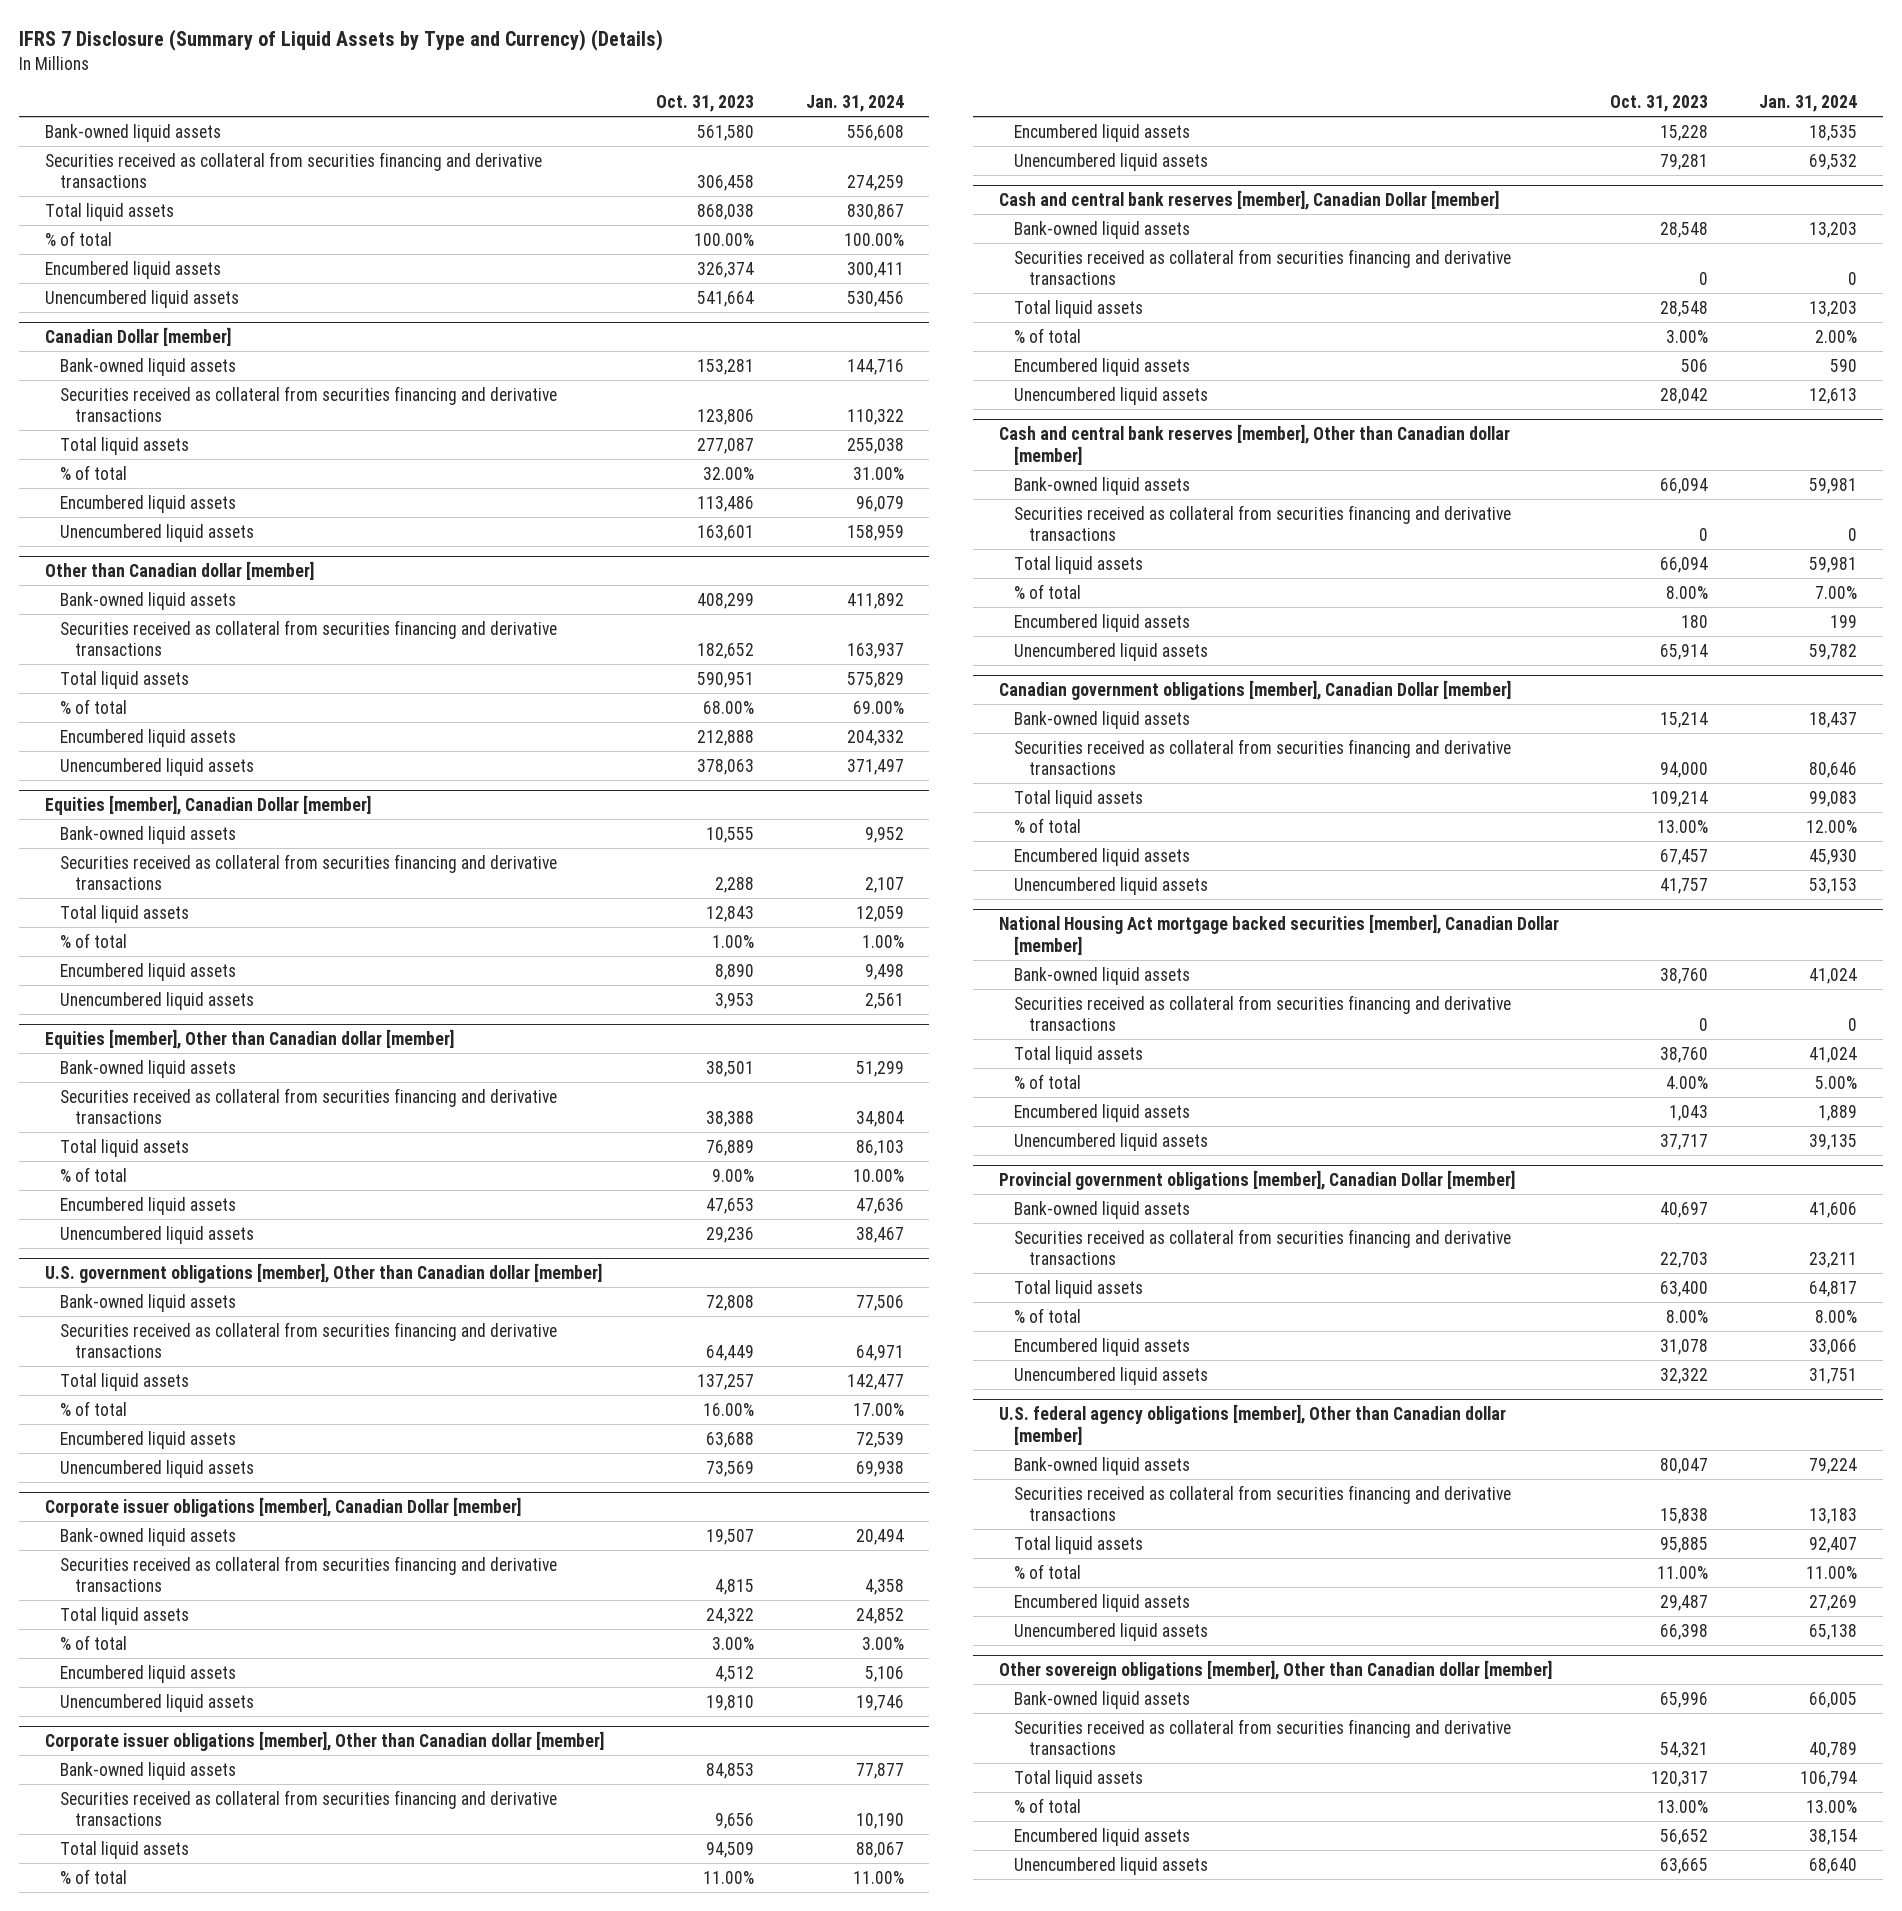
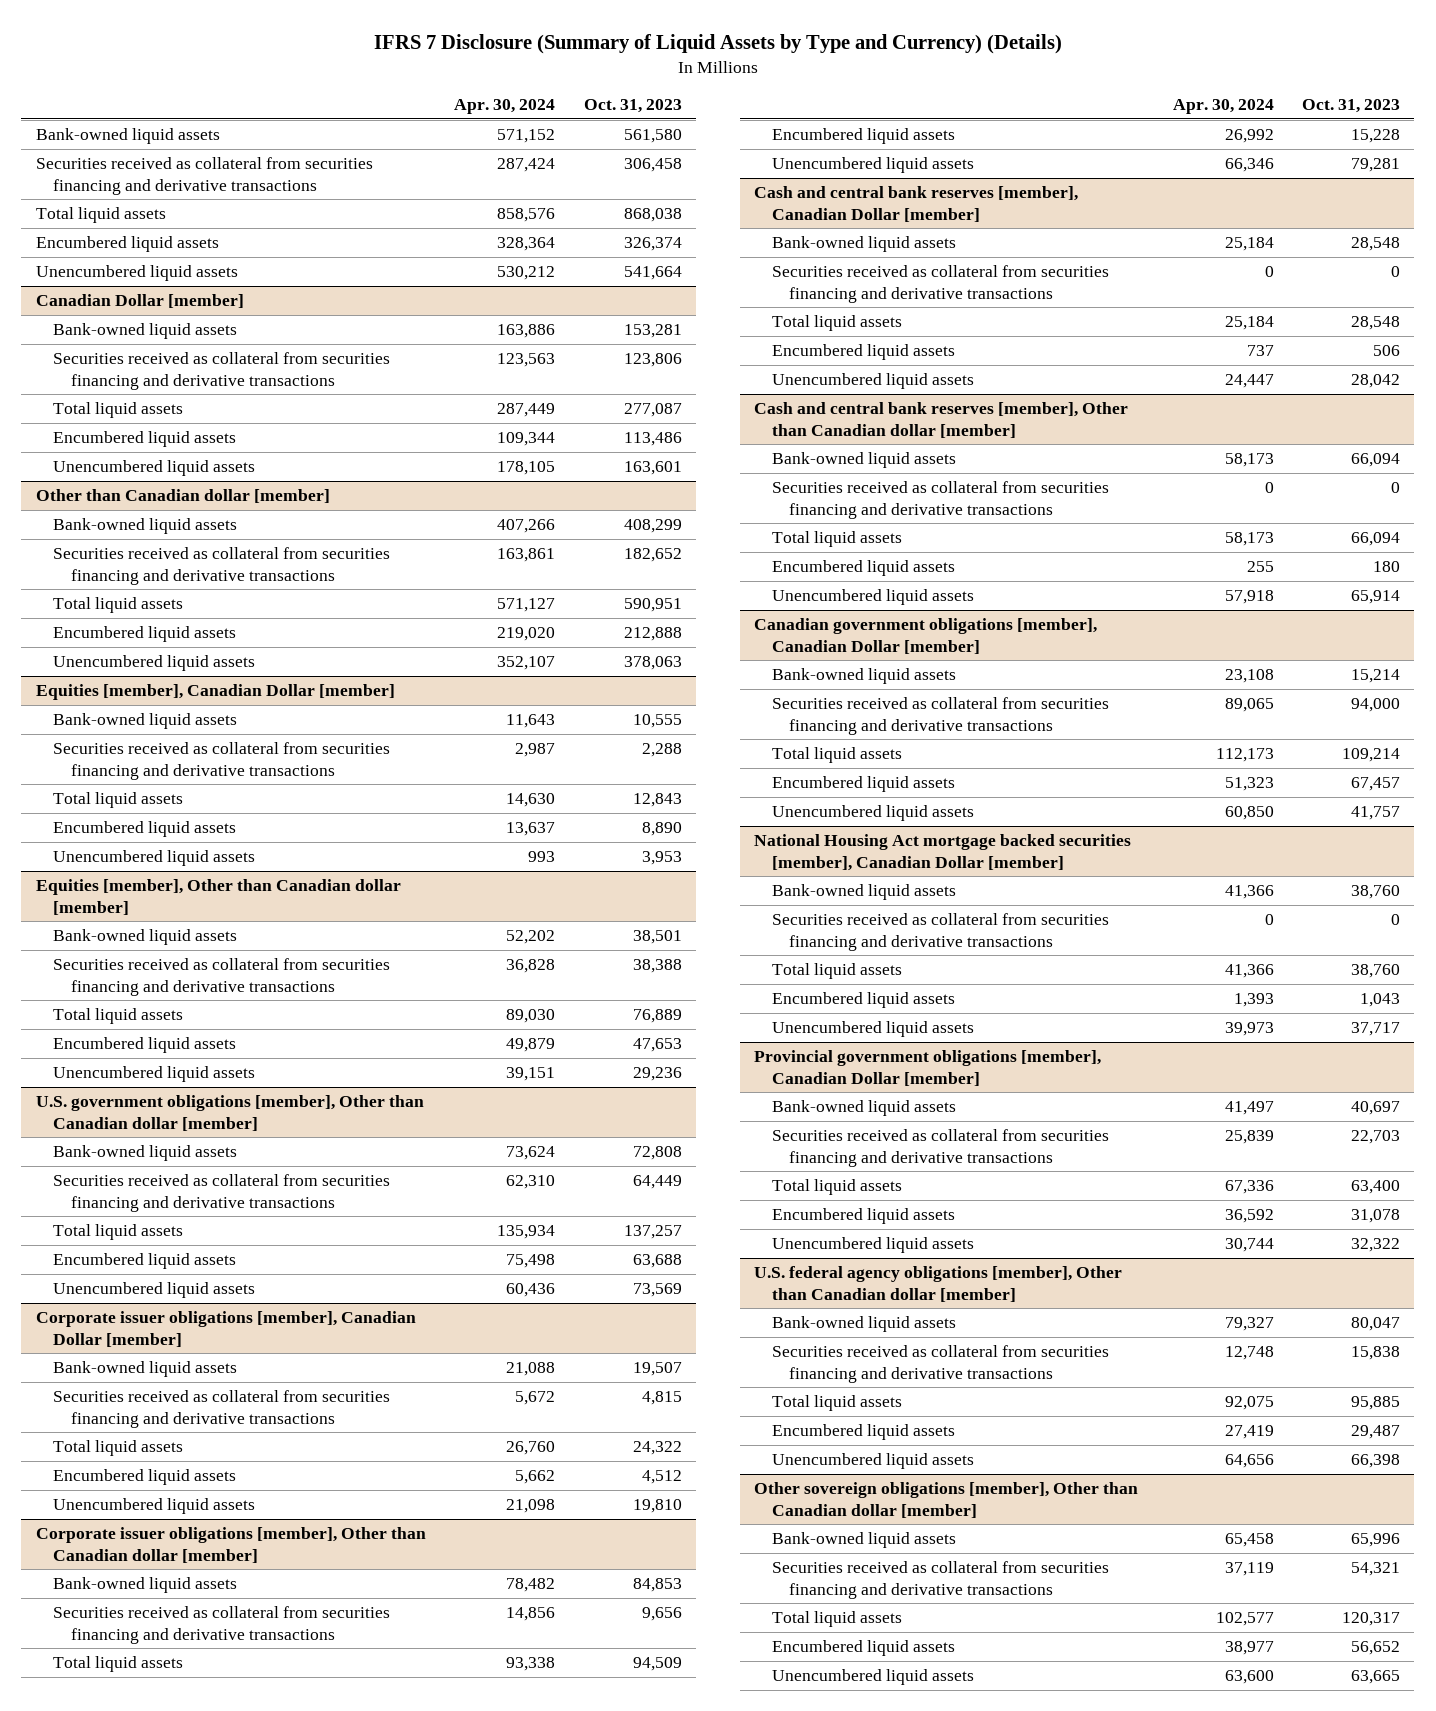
[805,95,904,113] Jan. 31, 2024 -> none
none -> [454,99,556,115] Apr. 30, 2024
[45,230,113,246] % of total -> none
[60,464,128,480] % of total -> none
[60,698,128,714] % of total -> none
[60,932,128,948] % of total -> none
[60,1166,128,1182] % of total -> none
[60,1400,128,1416] % of total -> none
[60,1634,128,1650] % of total -> none
[60,1868,128,1884] % of total -> none
[1013,327,1081,343] % of total -> none
[1013,583,1081,599] % of total -> none
[1013,817,1081,833] % of total -> none
[1013,1073,1081,1089] % of total -> none
[1013,1307,1081,1323] % of total -> none
[1013,1563,1081,1579] % of total -> none
[1013,1797,1081,1813] % of total -> none

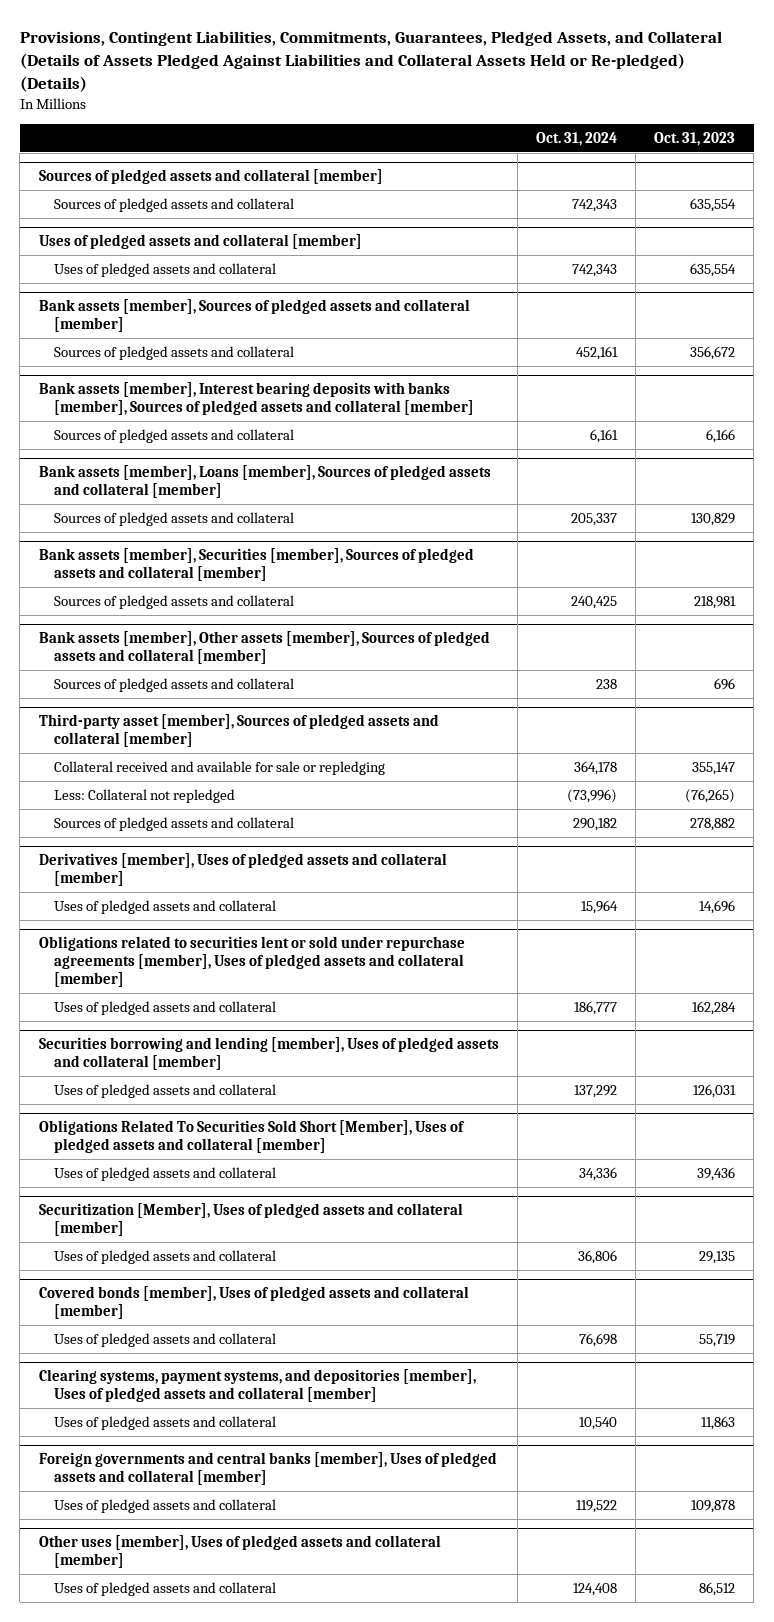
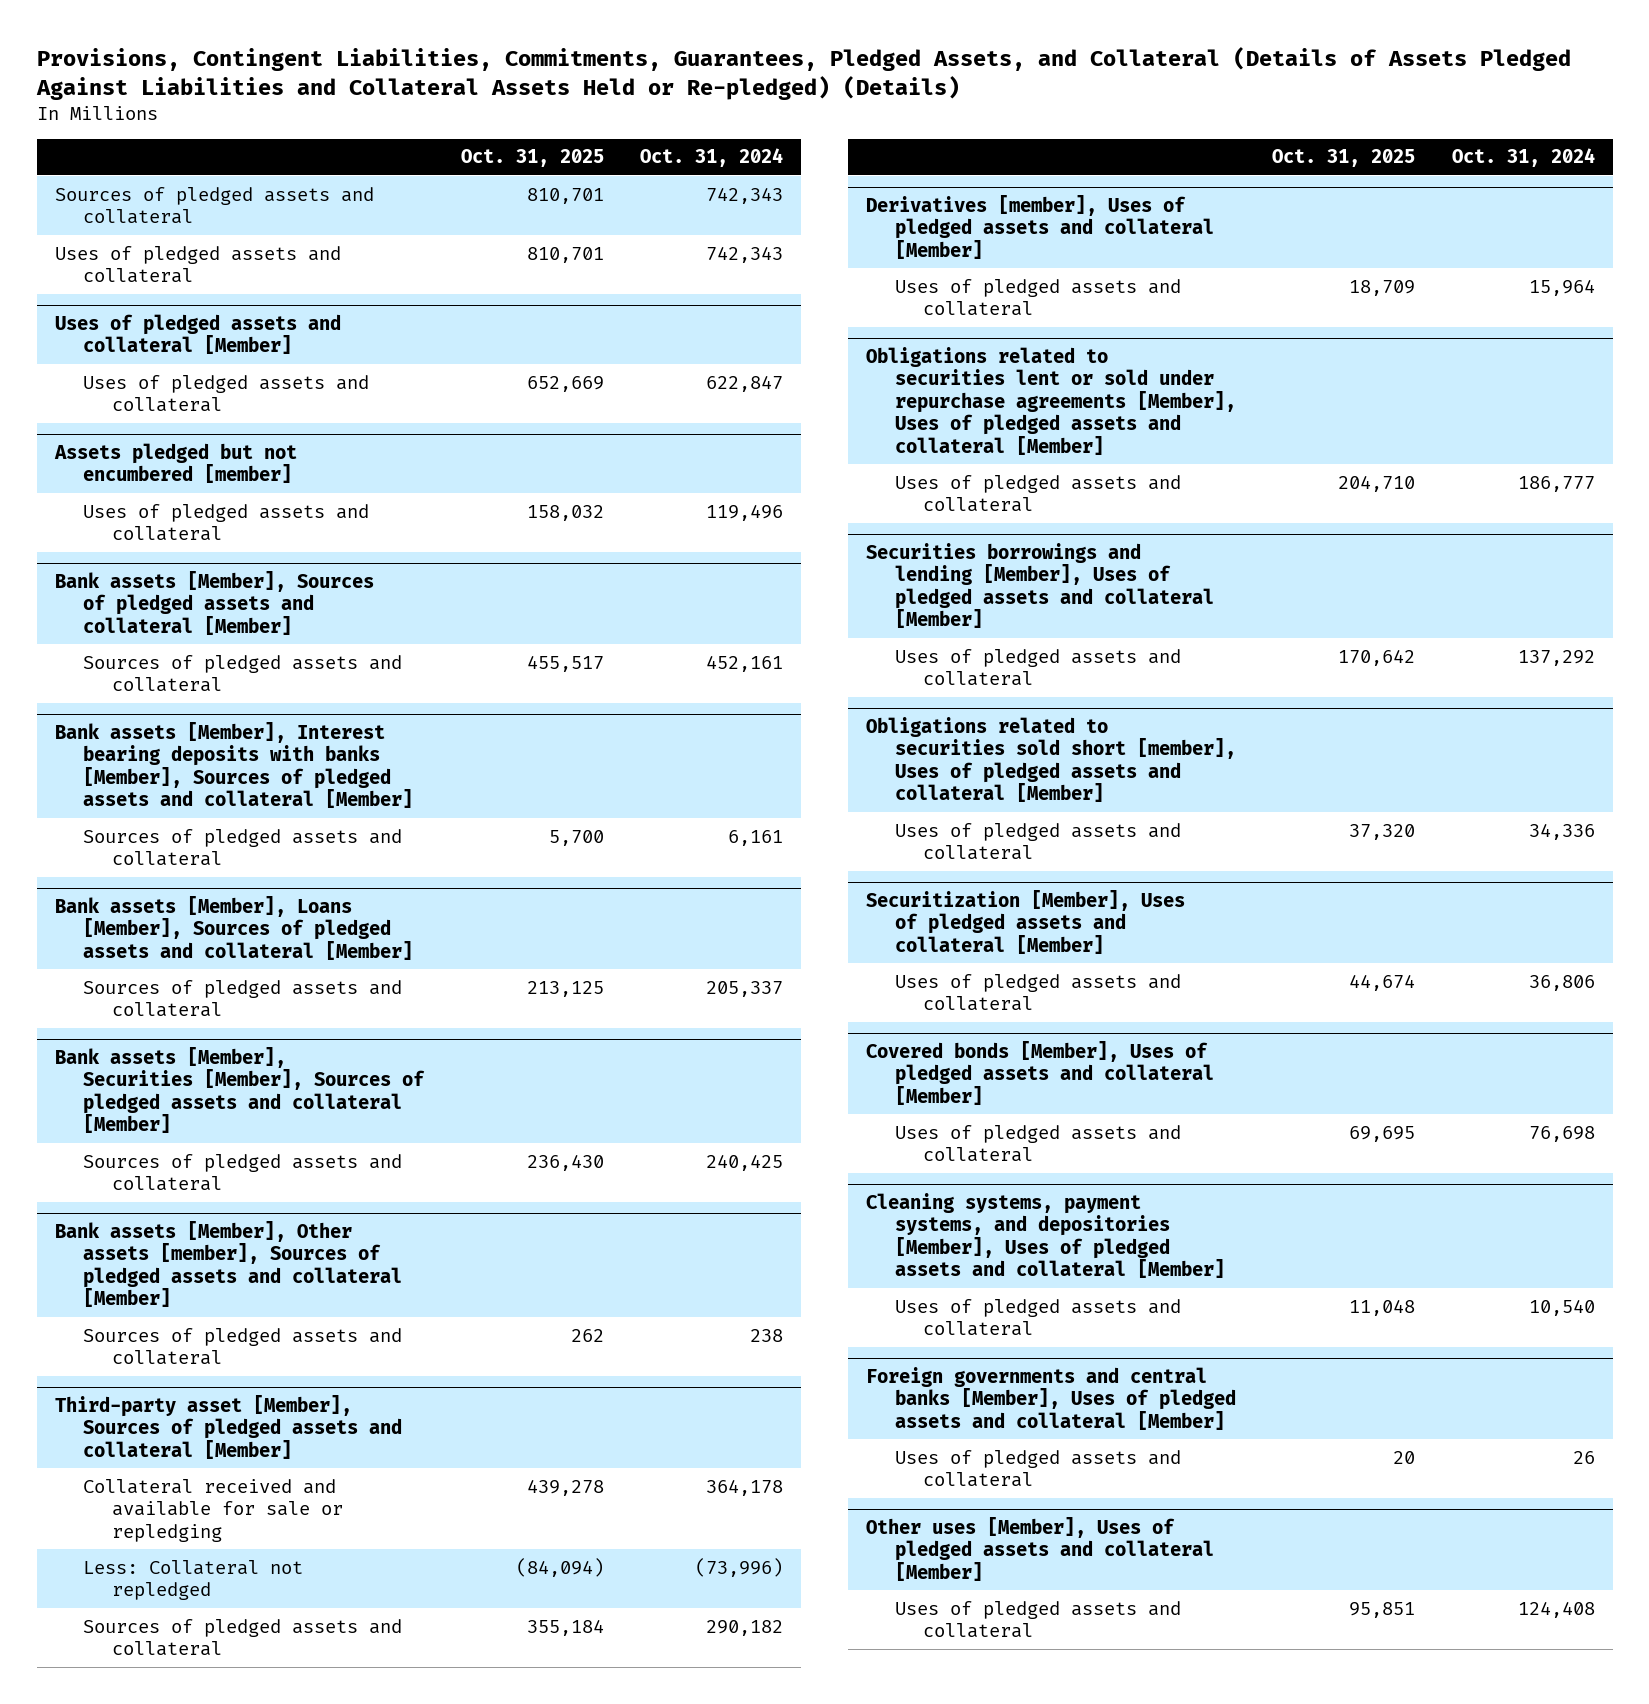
[653,131,735,146] Oct. 31, 2023 -> none
none -> [460,149,604,168] Oct. 31, 2025
[38,169,383,185] Sources of pledged assets and collateral [member] -> none
[38,234,362,250] Uses of pledged assets and collateral [member] -> none
none -> [54,313,341,355] Uses of pledged assets and collateral [Member]
none -> [83,374,370,413] Uses of pledged assets and collateral
none -> [53,442,297,484] Assets pledged but not encumbered [member]
none -> [83,503,370,542] Uses of pledged assets and collateral
[38,299,470,333] Bank assets [member], Sources of pledged assets and collateral [member] -> [54,570,374,635] Bank assets [Member], Sources of pledged assets and collateral [Member]
[38,382,475,416] Bank assets [member], Interest bearing deposits with banks [member], Sources of pledged assets and collateral [member] -> [54,721,414,809] Bank assets [Member], Interest bearing deposits with banks [Member], Sources of pledged assets and collateral [Member]
[38,465,491,499] Bank assets [member], Loans [member], Sources of pledged assets and collateral [member] -> [54,895,414,960] Bank assets [Member], Loans [Member], Sources of pledged assets and collateral [Member]
[38,548,474,582] Bank assets [member], Securities [member], Sources of pledged assets and collateral [member] -> [54,1046,426,1134] Bank assets [Member], Securities [Member], Sources of pledged assets and collateral [Member]
[38,631,490,665] Bank assets [member], Other assets [member], Sources of pledged assets and collateral [member] -> [54,1220,403,1308] Bank assets [Member], Other assets [member], Sources of pledged assets and collateral [Member]
[38,714,439,748] Third-party asset [member], Sources of pledged assets and collateral [member] -> [54,1394,403,1459] Third-party asset [Member], Sources of pledged assets and collateral [Member]
[38,853,447,887] Derivatives [member], Uses of pledged assets and collateral [member] -> [866,194,1214,259] Derivatives [member], Uses of pledged assets and collateral [Member]
[38,936,465,988] Obligations related to securities lent or sold under repurchase agreements [member], Uses of pledged assets and collateral [member] -> [866,346,1236,455] Obligations related to securities lent or sold under repurchase agreements [Member], Uses of pledged assets and collateral [Member]
[38,1037,499,1071] Securities borrowing and lending [member], Uses of pledged assets and collateral [member] -> [866,542,1214,629] Securities borrowings and lending [Member], Uses of pledged assets and collateral [Member]
[38,1120,465,1154] Obligations Related To Securities Sold Short [Member], Uses of pledged assets and collateral [member] -> [866,716,1236,803] Obligations related to securities sold short [member], Uses of pledged assets and collateral [Member]
[38,1203,463,1237] Securitization [Member], Uses of pledged assets and collateral [member] -> [866,889,1186,954] Securitization [Member], Uses of pledged assets and collateral [Member]
[38,1286,469,1320] Covered bonds [member], Uses of pledged assets and collateral [member] -> [866,1040,1214,1105] Covered bonds [Member], Uses of pledged assets and collateral [Member]
[38,1369,476,1403] Clearing systems, payment systems, and depositories [member], Uses of pledged assets and collateral [member] -> [866,1192,1225,1279] Cleaning systems, payment systems, and depositories [Member], Uses of pledged assets and collateral [Member]
[38,1452,497,1486] Foreign governments and central banks [member], Uses of pledged assets and collateral [member] -> [866,1366,1236,1430] Foreign governments and central banks [Member], Uses of pledged assets and collateral [Member]
[575,1500,617,1514] 119,522 -> [1572,1450,1595,1464] 26
[38,1535,441,1569] Other uses [member], Uses of pledged assets and collateral [member] -> [866,1516,1214,1581] Other uses [Member], Uses of pledged assets and collateral [Member]

